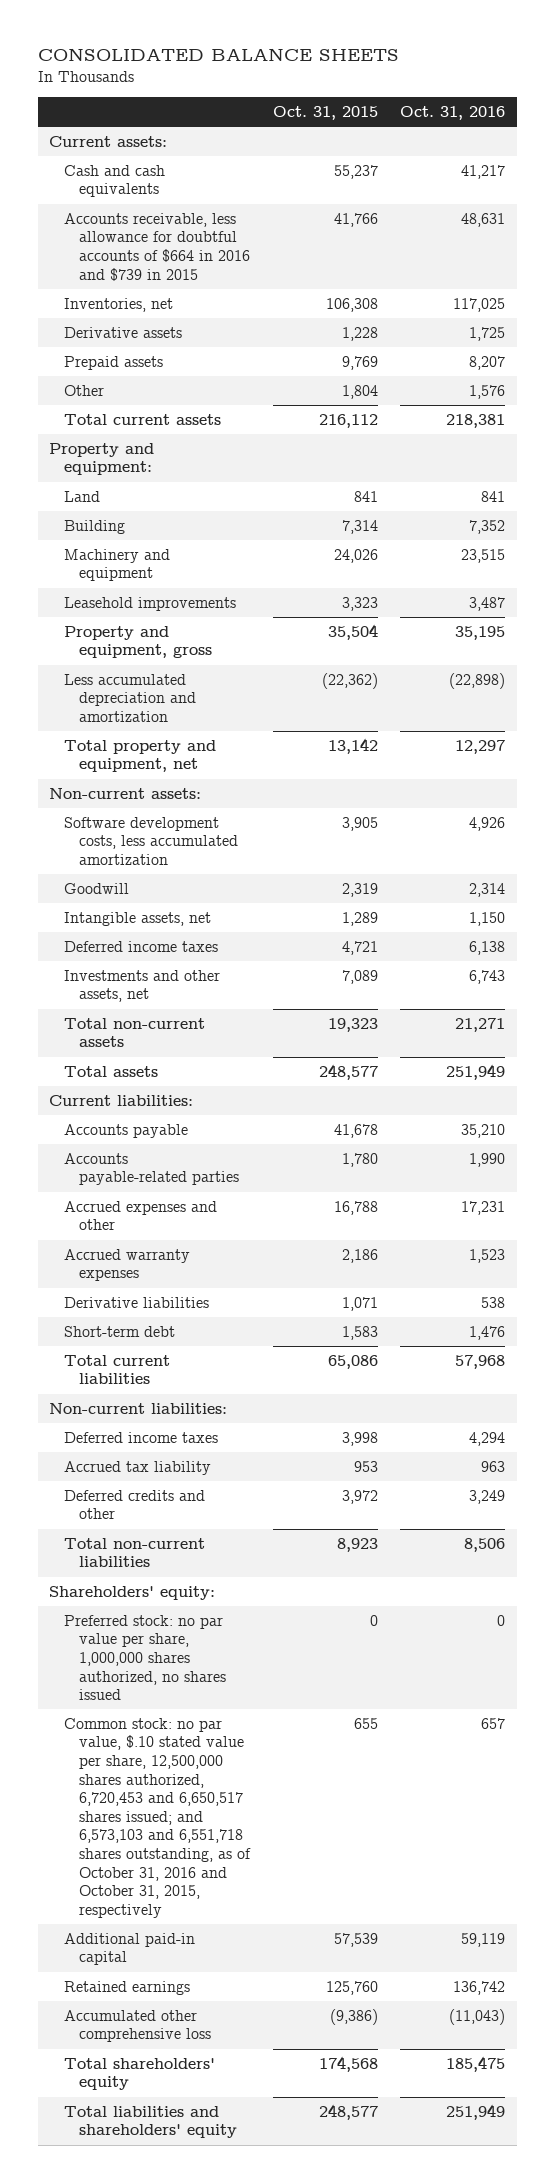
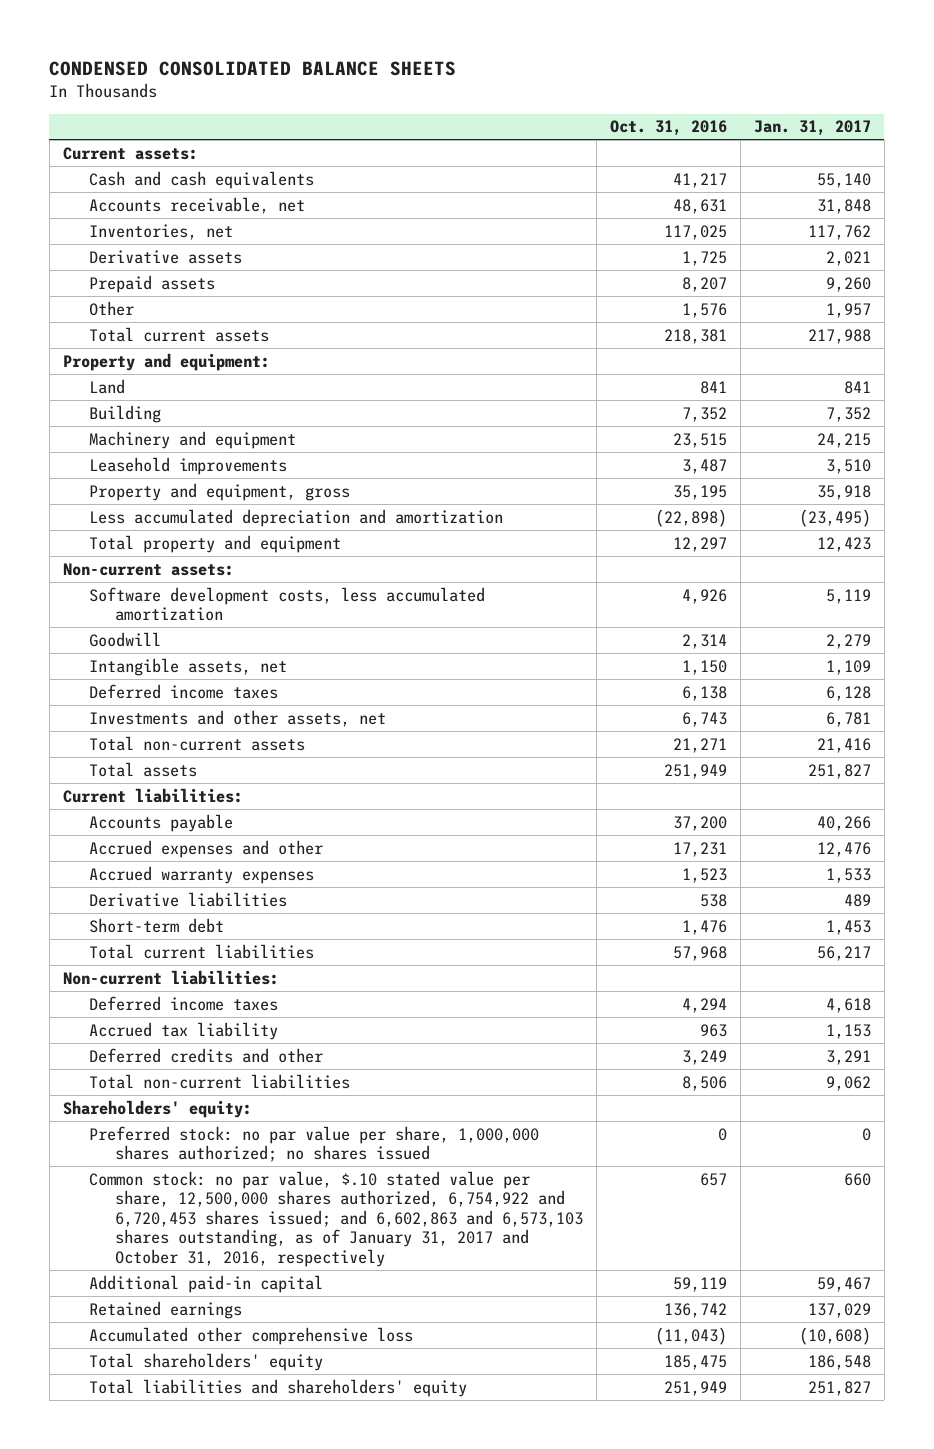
[37,48,399,62] CONSOLIDATED BALANCE SHEETS -> [49,60,457,76] CONDENSED CONSOLIDATED BALANCE SHEETS
[272,106,378,121] Oct. 31, 2015 -> none
none -> [753,120,871,137] Jan. 31, 2017
[63,212,250,281] Accounts receivable, less allowance for doubtful accounts of $664 in 2016 and $739 in 2015 -> [88,196,305,214] Accounts receivable, net
[63,739,216,773] Total property and equipment, net -> [88,534,341,553] Total property and equipment
[63,1152,239,1186] Accounts payable-related parties -> none
[461,1123,506,1138] 35,210 -> [672,815,727,831] 37,200
[63,1614,226,1701] Preferred stock: no par value per share, 1,000,000 shares authorized, no shares issued -> [88,1125,539,1163] Preferred stock: no par value per share, 1,000,000 shares authorized; no shares issued
[63,1717,251,1918] Common stock: no par value, $.10 stated value per share, 12,500,000 shares authorized, 6,720,453 and 6,650,517 shares issued; and 6,573,103 and 6,551,718 shares outstanding, as of October 31, 2016 and October 31, 2015, respectively -> [88,1170,583,1267] Common stock: no par value, $.10 stated value per share, 12,500,000 shares authorized, 6,754,922 and 6,720,453 shares issued; and 6,602,863 and 6,573,103 shares outstanding, as of January 31, 2017 and October 31, 2016, respectively

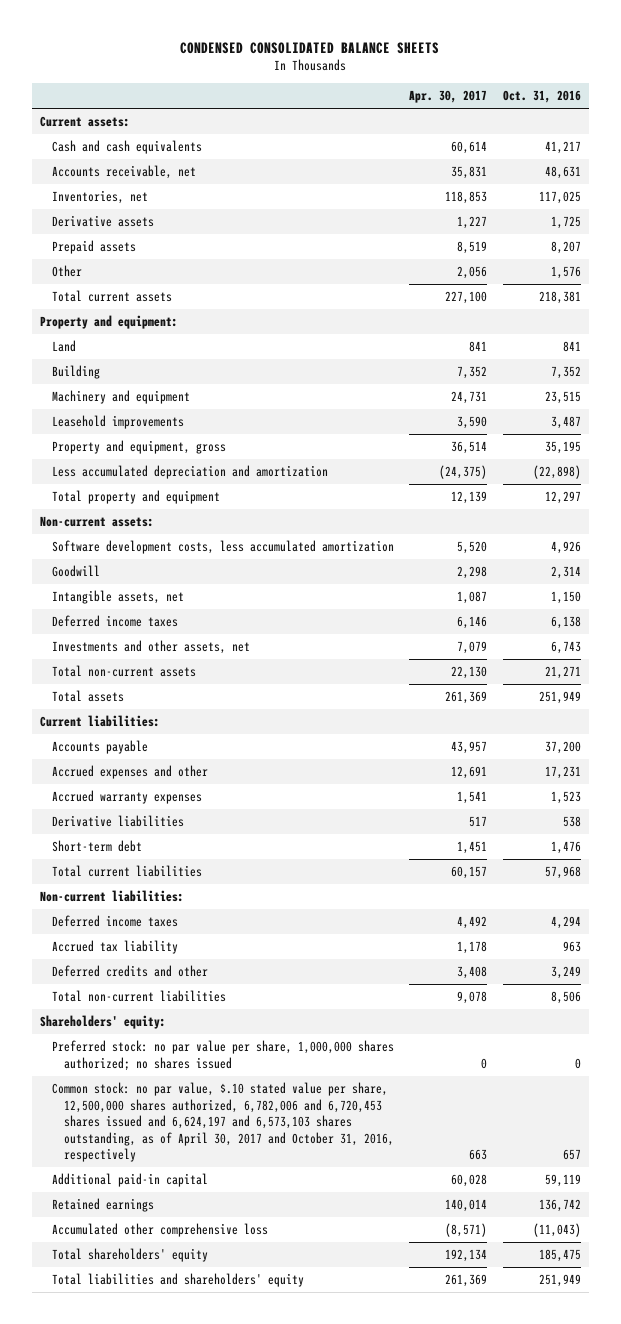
[753,120,871,137] Jan. 31, 2017 -> none
none -> [409,90,488,104] Apr. 30, 2017
[88,1170,583,1267] Common stock: no par value, $.10 stated value per share, 12,500,000 shares authorized, 6,754,922 and 6,720,453 shares issued; and 6,602,863 and 6,573,103 shares outstanding, as of January 31, 2017 and October 31, 2016, respectively -> [51,1082,394,1163] Common stock: no par value, $.10 stated value per share, 12,500,000 shares authorized, 6,782,006 and 6,720,453 shares issued and 6,624,197 and 6,573,103 shares outstanding, as of April 30, 2017 and October 31, 2016, respectively

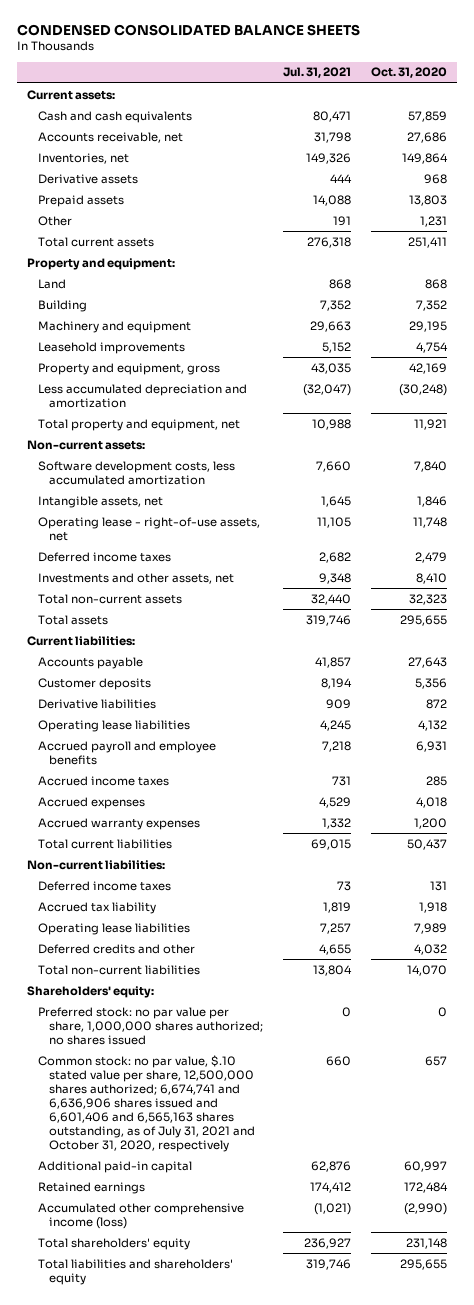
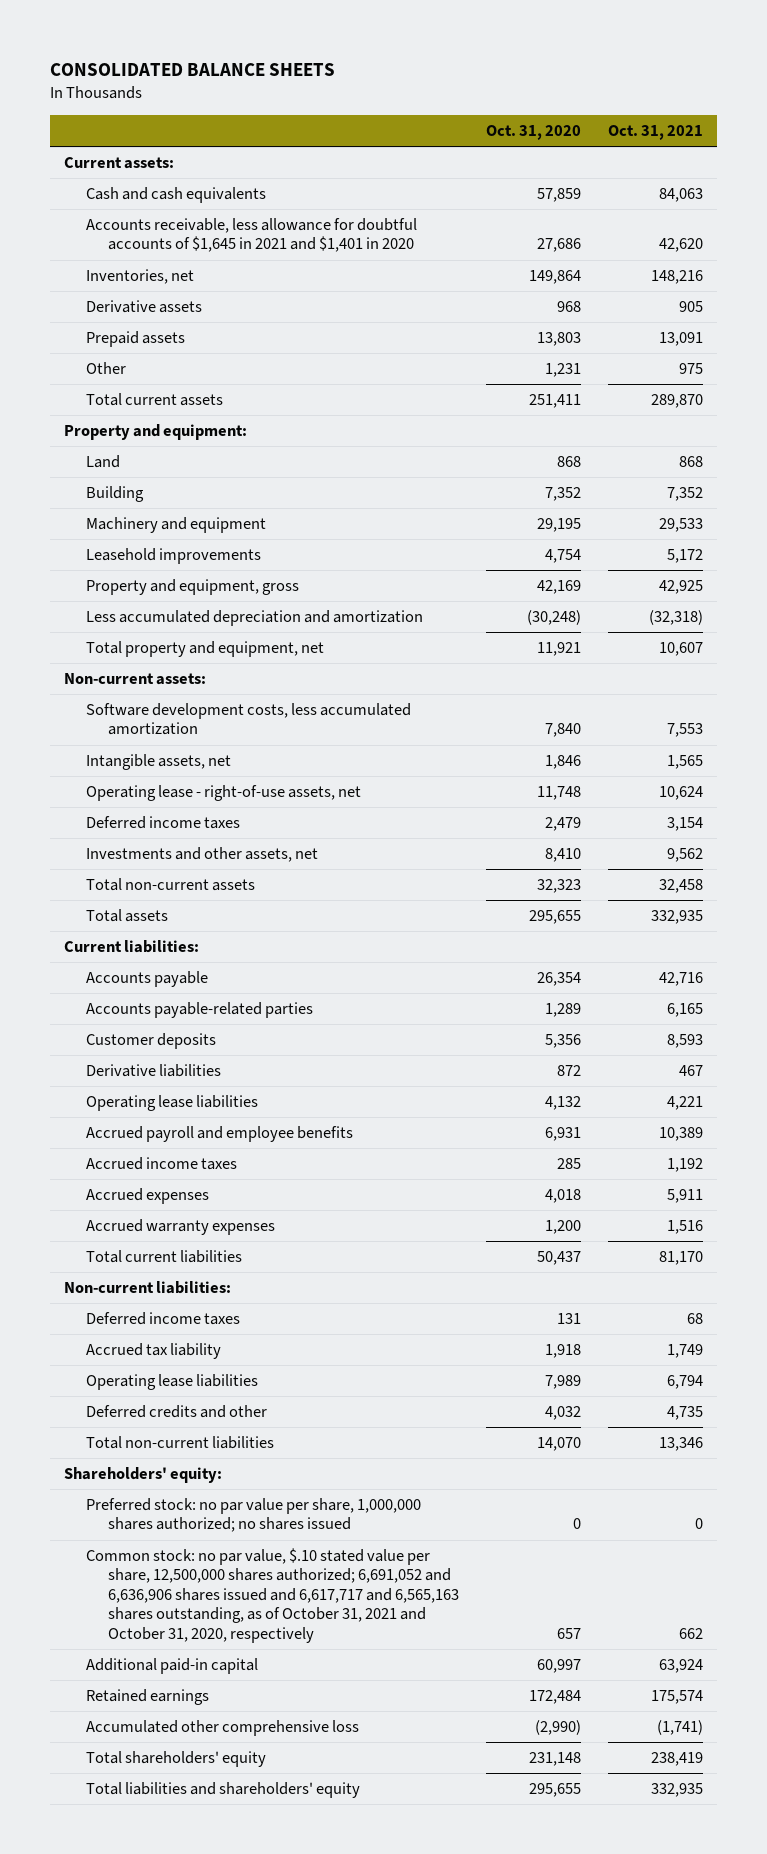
[16,23,360,36] CONDENSED CONSOLIDATED BALANCE SHEETS -> [50,63,336,77] CONSOLIDATED BALANCE SHEETS
[283,67,352,79] Jul. 31, 2021 -> none
none -> [608,125,704,141] Oct. 31, 2021
[37,131,183,143] Accounts receivable, net -> [86,218,418,253] Accounts receivable, less allowance for doubtful accounts of $1,645 in 2021 and $1,401 in 2020
[408,656,448,668] 27,643 -> [537,972,582,987] 26,354
none -> [86,1002,314,1019] Accounts payable-related parties
[37,1054,255,1152] Common stock: no par value, $.10 stated value per share, 12,500,000 shares authorized; 6,674,741 and 6,636,906 shares issued and 6,601,406 and 6,565,163 shares outstanding, as of July 31, 2021 and October 31, 2020, respectively -> [86,1548,460,1643] Common stock: no par value, $.10 stated value per share, 12,500,000 shares authorized; 6,691,052 and 6,636,906 shares issued and 6,617,717 and 6,565,163 shares outstanding, as of October 31, 2021 and October 31, 2020, respectively
[37,1202,244,1229] Accumulated other comprehensive income (loss) -> [86,1720,360,1737] Accumulated other comprehensive loss

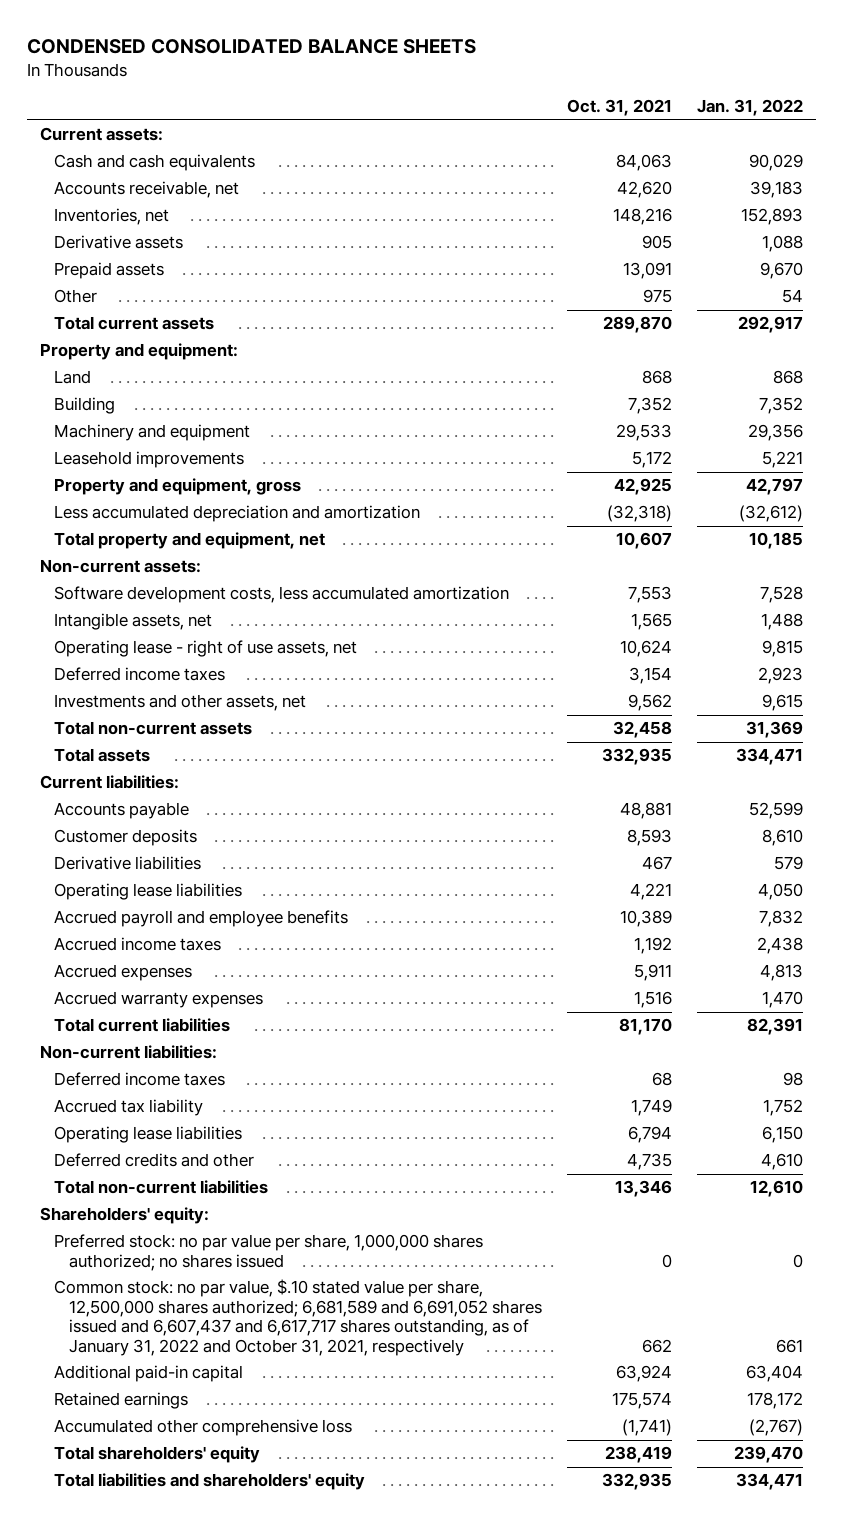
[50,63,336,77] CONSOLIDATED BALANCE SHEETS -> [27,39,477,55] CONDENSED CONSOLIDATED BALANCE SHEETS
[486,125,582,141] Oct. 31, 2020 -> none
none -> [697,99,804,117] Jan. 31, 2022
[86,218,418,253] Accounts receivable, less allowance for doubtful accounts of $1,645 in 2021 and $1,401 in 2020 -> [54,181,240,199] Accounts receivable, net
[86,785,362,802] Operating lease - right-of-use assets, net -> [54,640,358,658] Operating lease - right of use assets, net
[86,1002,314,1019] Accounts payable-related parties -> none
[659,972,704,987] 42,716 -> [619,802,672,820] 48,881
[86,1548,460,1643] Common stock: no par value, $.10 stated value per share, 12,500,000 shares authorized; 6,691,052 and 6,636,906 shares issued and 6,617,717 and 6,565,163 shares outstanding, as of October 31, 2021 and October 31, 2020, respectively -> [54,1279,542,1356] Common stock: no par value, $.10 stated value per share, 12,500,000 shares authorized; 6,681,589 and 6,691,052 shares issued and 6,607,437 and 6,617,717 shares outstanding, as of January 31, 2022 and October 31, 2021, respectively

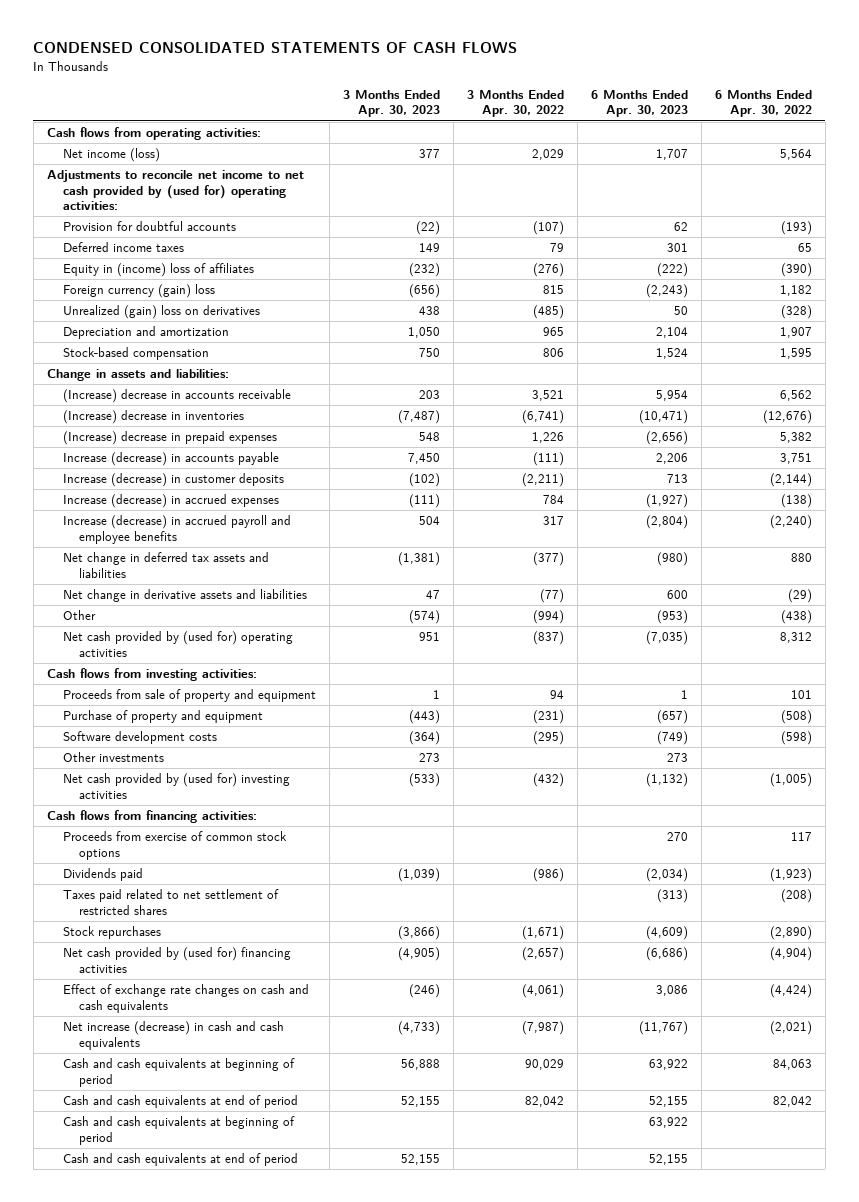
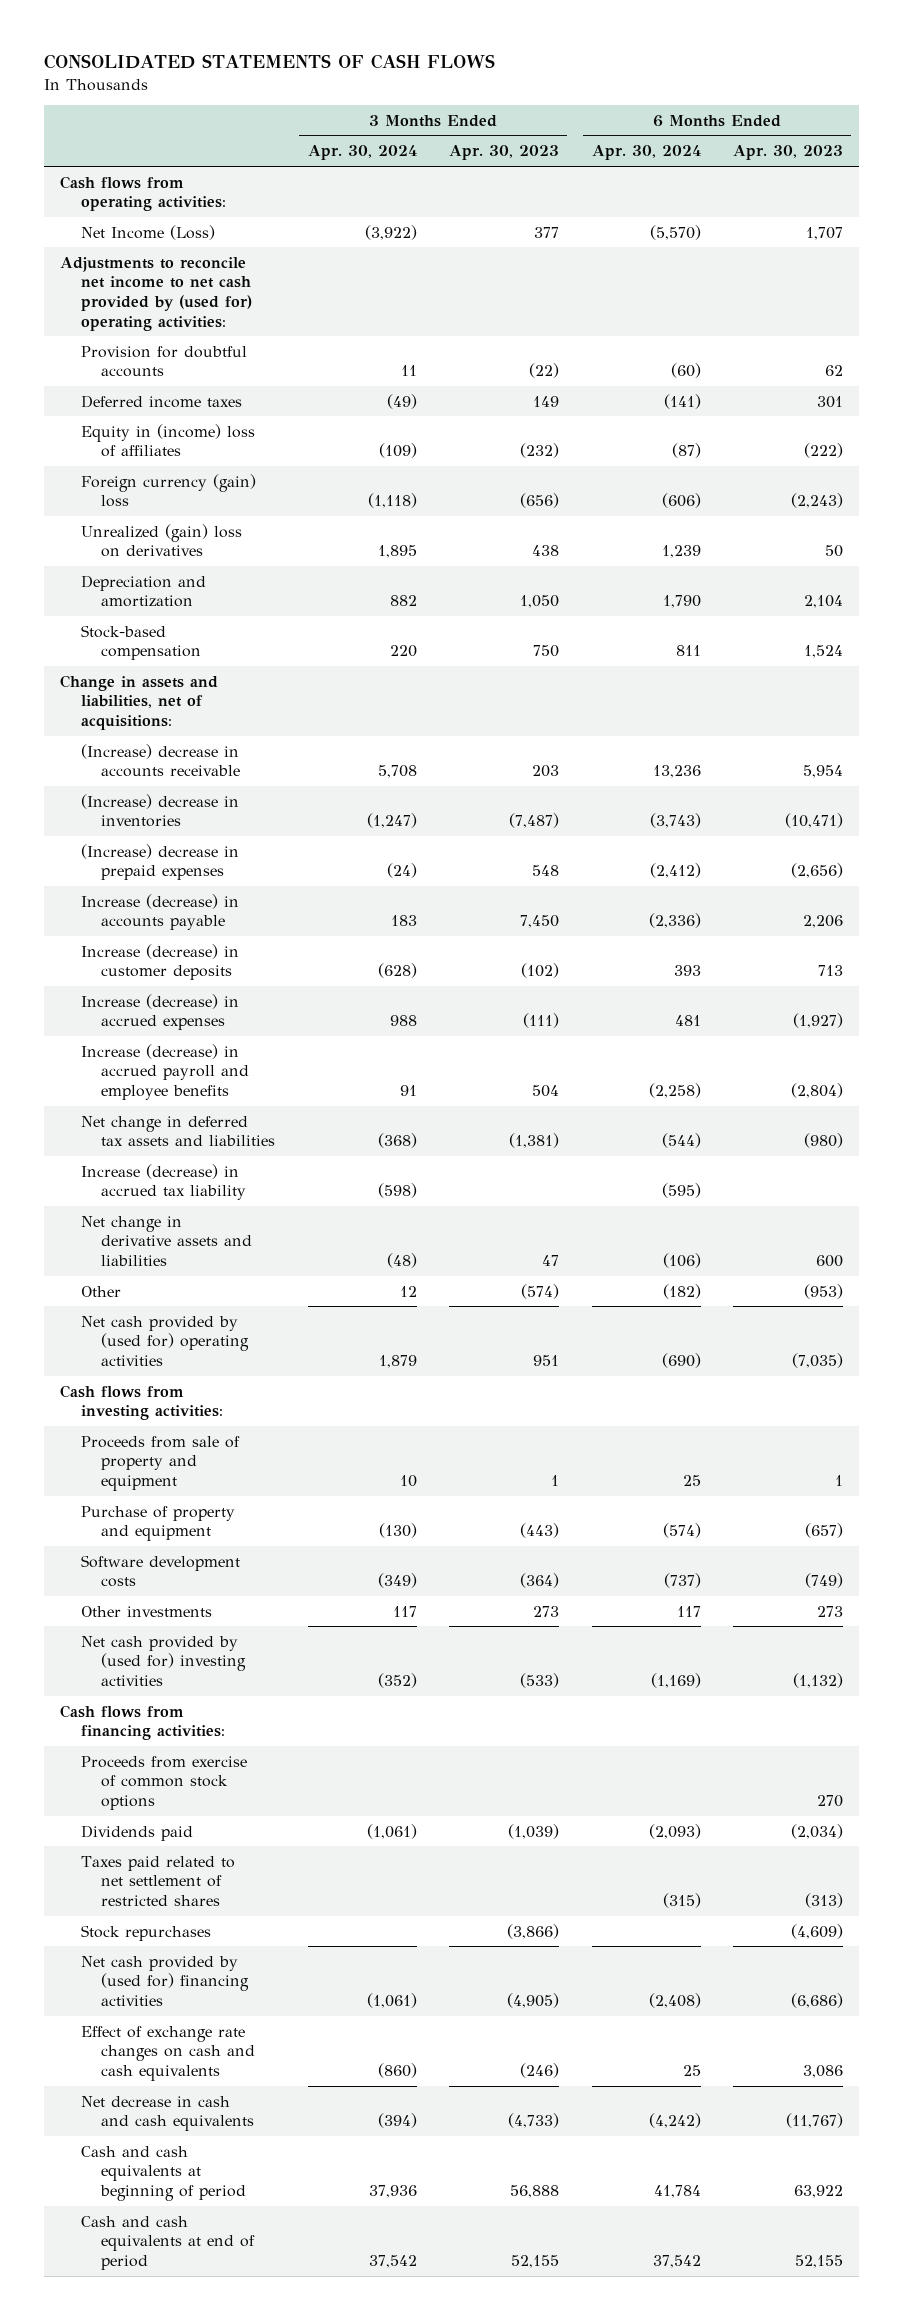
[33,42,518,54] CONDENSED CONSOLIDATED STATEMENTS OF CASH FLOWS -> [43,54,495,70] CONSOLIDATED STATEMENTS OF CASH FLOWS
[466,89,564,118] 3 Months Ended Apr. 30, 2022 -> none
[714,89,812,118] 6 Months Ended Apr. 30, 2022 -> none
none -> [307,145,417,161] Apr. 30, 2024
none -> [591,145,701,161] Apr. 30, 2024
[62,148,160,163] Net income (loss) -> [80,224,215,240] Net Income (Loss)
[46,369,229,382] Change in assets and liabilities: -> [60,674,219,730] Change in assets and liabilities, net of acquisitions:
none -> [80,1163,247,1201] Increase (decrease) in accrued tax liability
[62,1021,284,1050] Net increase (decrease) in cash and cash equivalents -> [80,2095,255,2132] Net decrease in cash and cash equivalents
[62,1116,295,1145] Cash and cash equivalents at beginning of period -> none
[62,1153,298,1167] Cash and cash equivalents at end of period -> none

